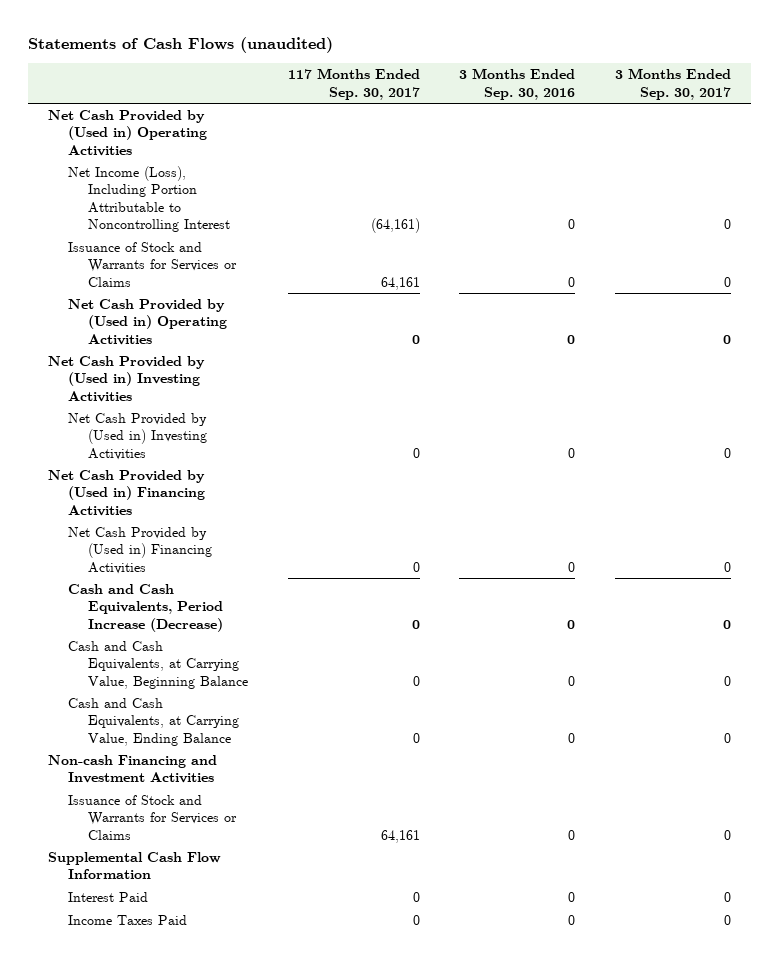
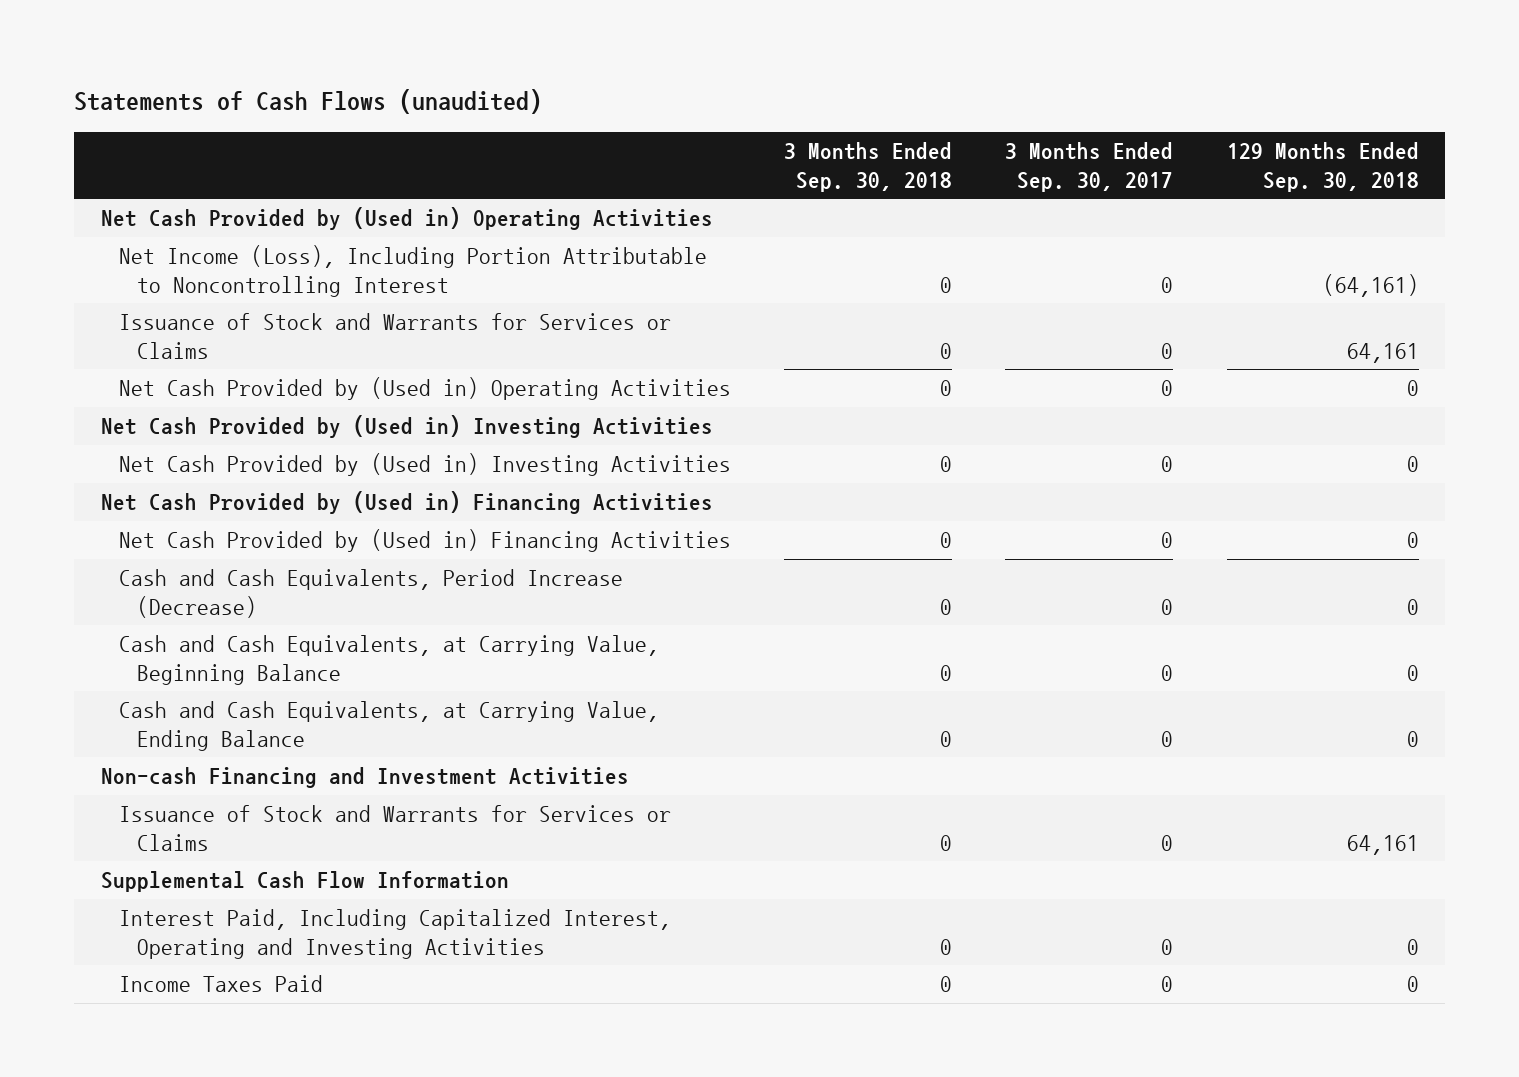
[287,68,420,100] 117 Months Ended Sep. 30, 2017 -> none
[459,68,576,100] 3 Months Ended Sep. 30, 2016 -> none
none -> [783,141,952,192] 3 Months Ended Sep. 30, 2018
none -> [1226,141,1419,192] 129 Months Ended Sep. 30, 2018
[67,892,148,903] Interest Paid -> [118,908,671,959] Interest Paid, Including Capitalized Interest, Operating and Investing Activities

